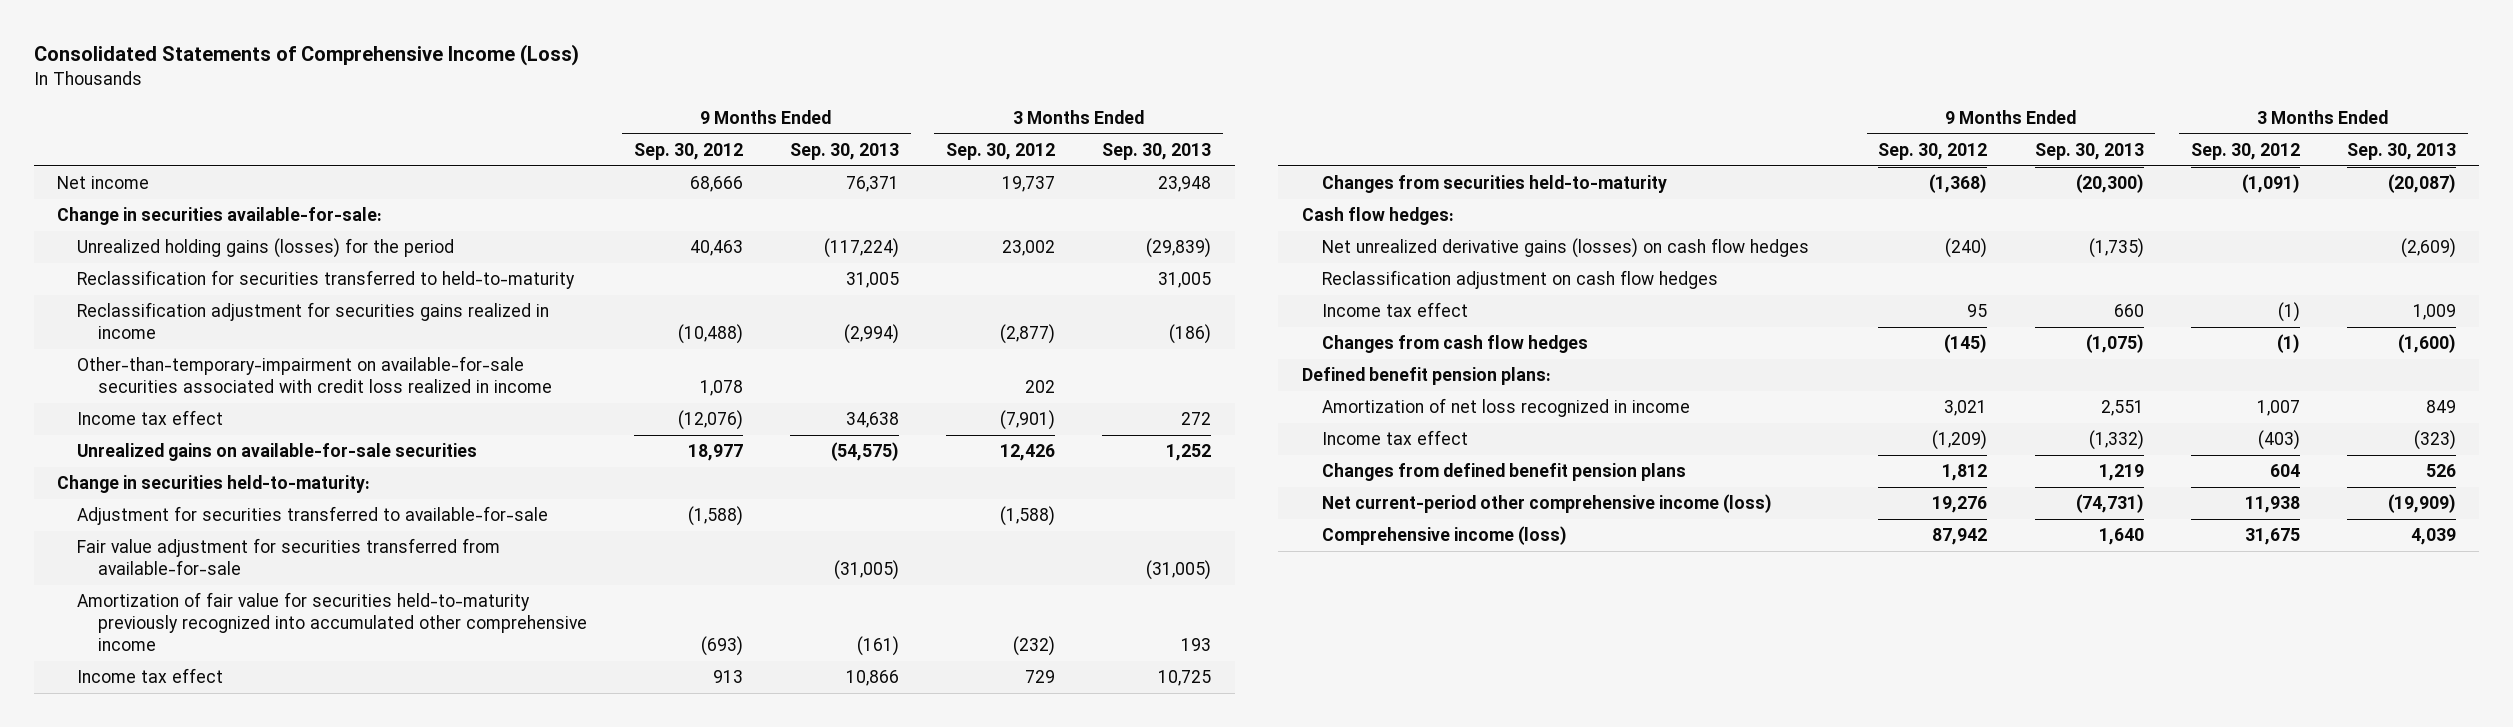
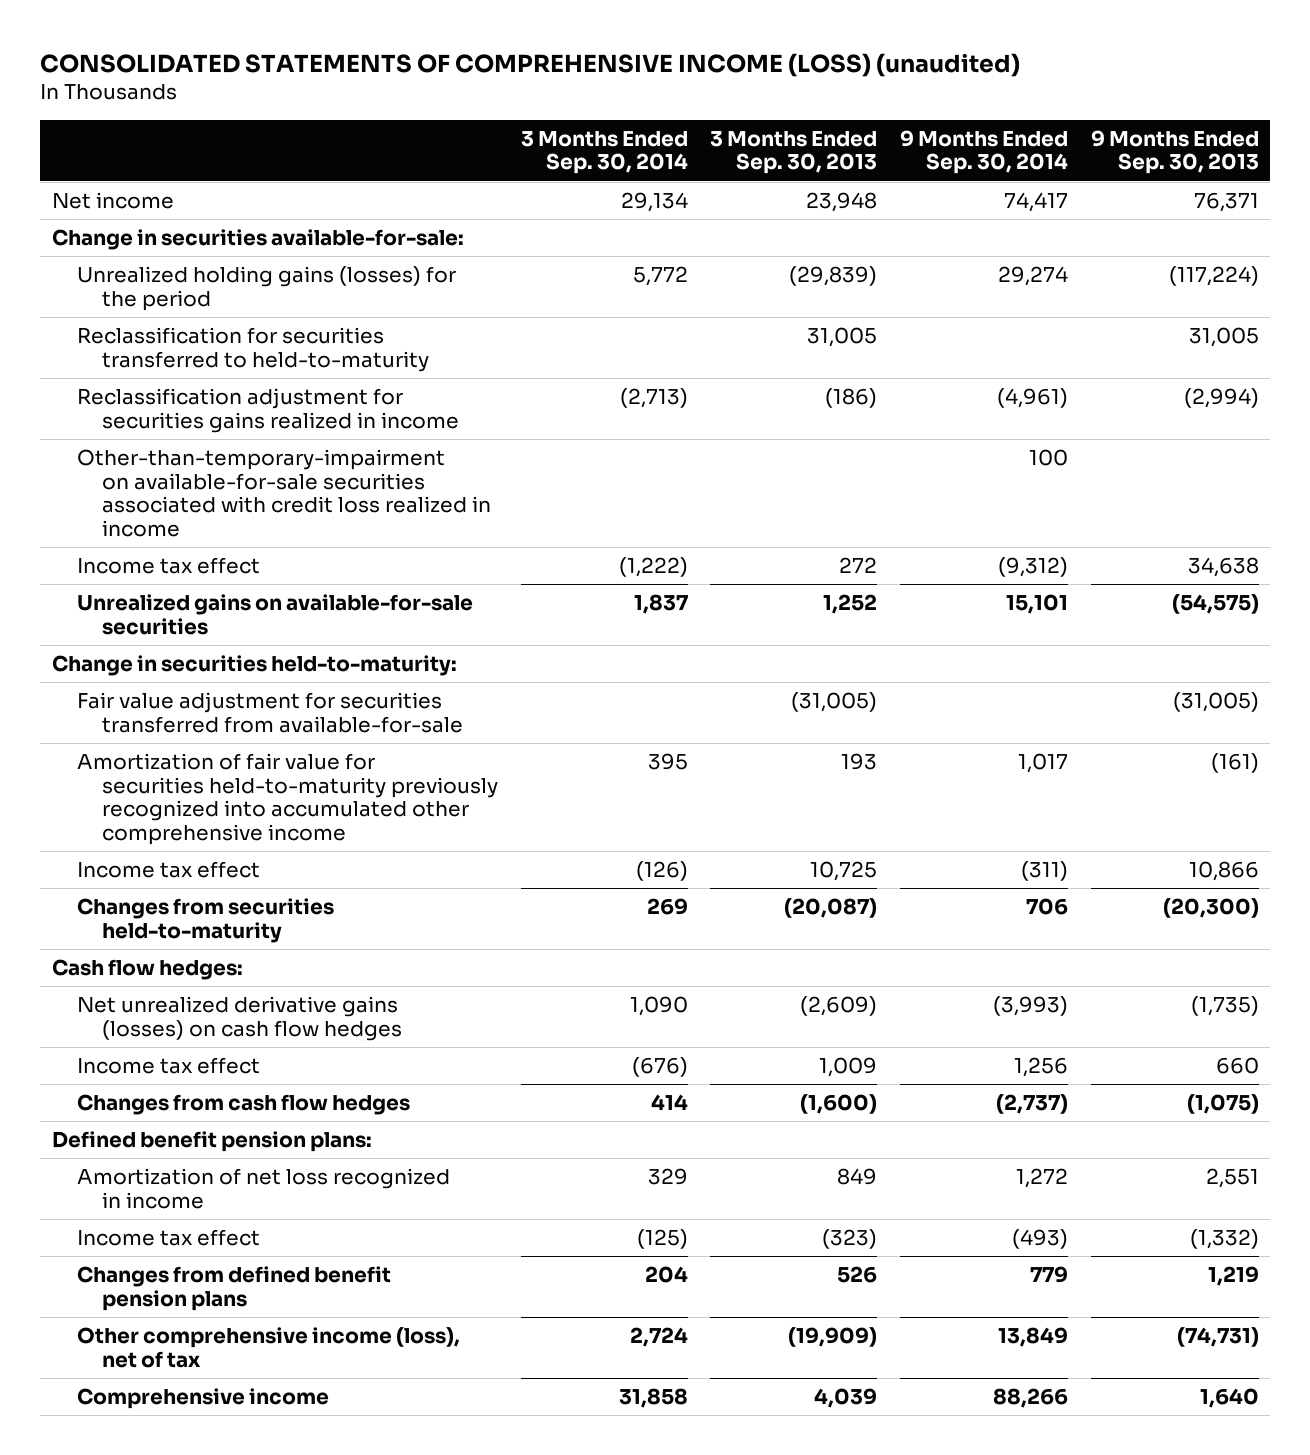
[33,43,579,66] Consolidated Statements of Comprehensive Income (Loss) -> [40,52,1021,77] CONSOLIDATED STATEMENTS OF COMPREHENSIVE INCOME (LOSS) (unaudited)
[633,142,743,160] Sep. 30, 2012 -> none
[945,142,1055,160] Sep. 30, 2012 -> none
none -> [520,130,688,175] 3 Months Ended Sep. 30, 2014
none -> [900,129,1069,175] 9 Months Ended Sep. 30, 2014
[77,506,549,526] Adjustment for securities transferred to available-for-sale -> none
[1322,270,1719,290] Reclassification adjustment on cash flow hedges -> none
[1322,494,1773,514] Net current-period other comprehensive income (loss) -> [76,1327,460,1368] Other comprehensive income (loss), net of tax
[1322,526,1568,546] Comprehensive income (loss) -> [76,1388,329,1410] Comprehensive income

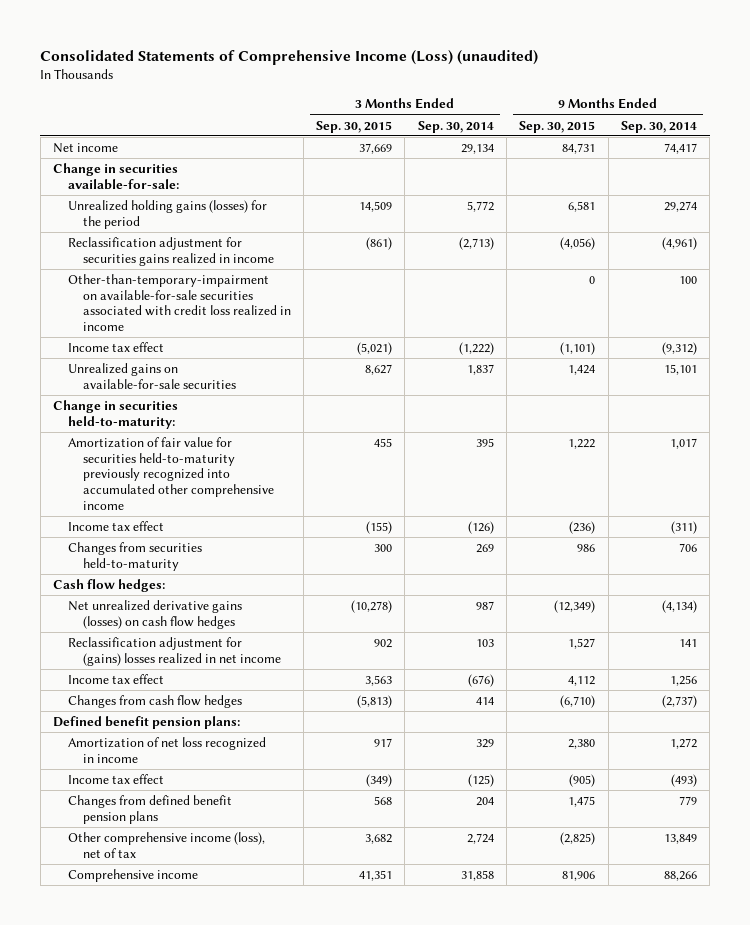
[40,52,1021,77] CONSOLIDATED STATEMENTS OF COMPREHENSIVE INCOME (LOSS) (unaudited) -> [40,50,539,66] Consolidated Statements of Comprehensive Income (Loss) (unaudited)
[710,130,878,175] 3 Months Ended Sep. 30, 2013 -> none
[1090,129,1259,175] 9 Months Ended Sep. 30, 2013 -> none
none -> [316,120,393,133] Sep. 30, 2015
none -> [519,120,596,133] Sep. 30, 2015
[76,327,430,372] Reclassification for securities transferred to held-to-maturity -> none
[76,692,464,733] Fair value adjustment for securities transferred from available-for-sale -> none
[629,996,688,1017] 1,090 -> [475,601,494,611] 987
[993,996,1069,1017] (3,993) -> [661,600,697,614] (4,134)
none -> [67,637,281,666] Reclassification adjustment for (gains) losses realized in net income

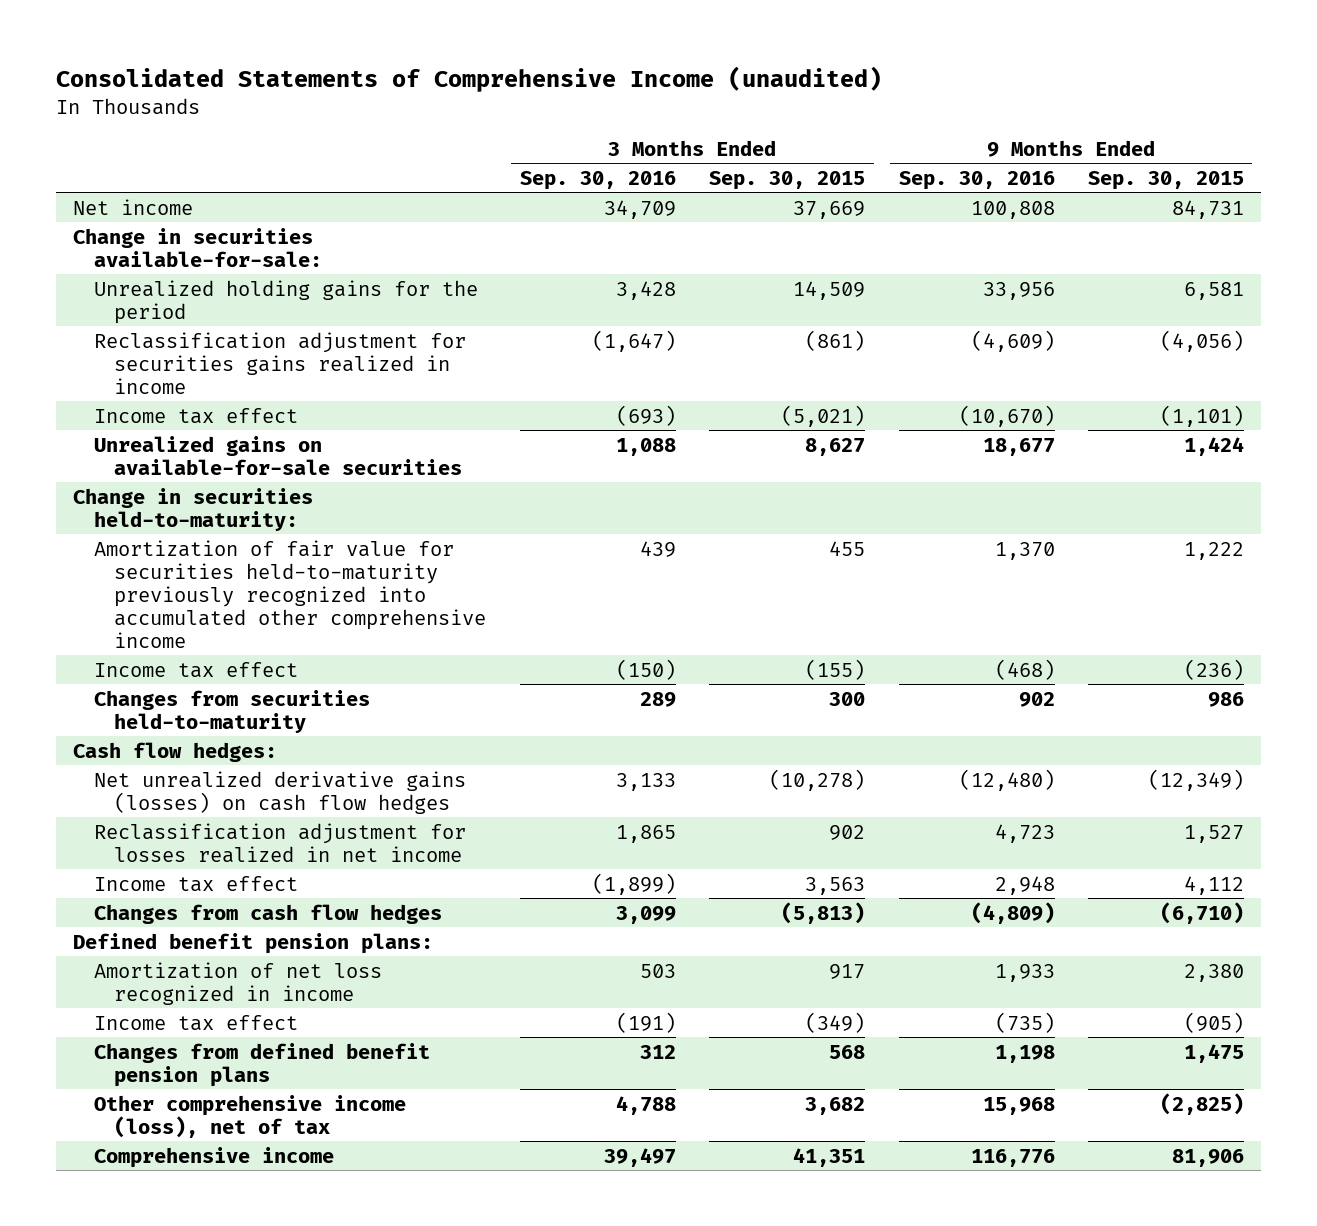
[40,50,539,66] Consolidated Statements of Comprehensive Income (Loss) (unaudited) -> [56,66,883,93] Consolidated Statements of Comprehensive Income (unaudited)
[417,120,494,133] Sep. 30, 2014 -> none
[620,120,697,133] Sep. 30, 2014 -> none
none -> [519,170,676,190] Sep. 30, 2016
none -> [898,170,1055,190] Sep. 30, 2016
[67,200,267,229] Unrealized holding gains (losses) for the period -> [93,279,478,324] Unrealized holding gains for the period
[67,274,291,332] Other-than-temporary-impairment on available-for-sale securities associated with credit loss realized in income -> none
[67,637,281,666] Reclassification adjustment for (gains) losses realized in net income -> [93,822,466,863] Reclassification adjustment for losses realized in net income

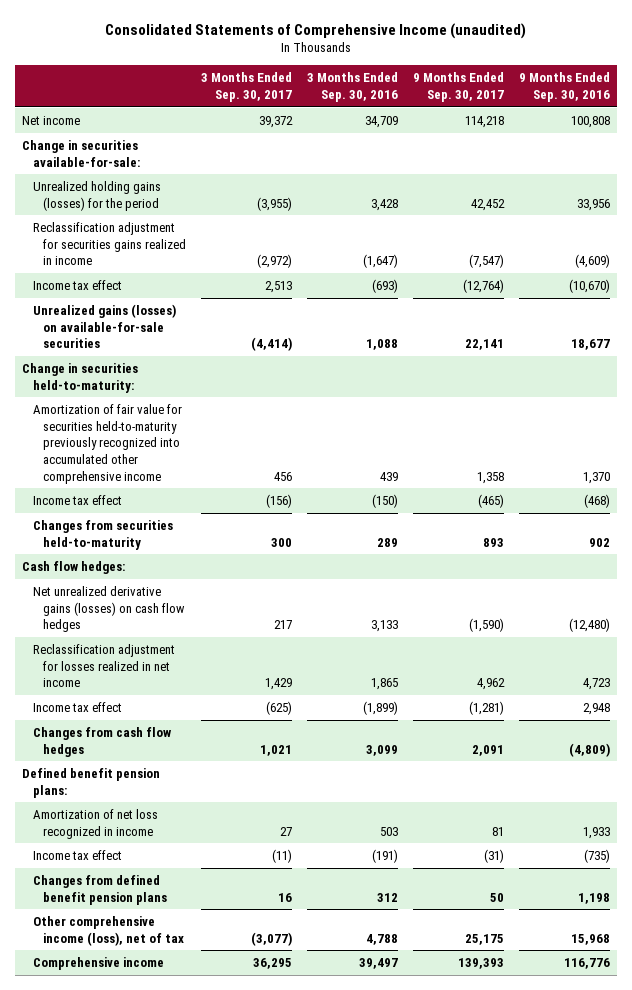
[709,170,866,190] Sep. 30, 2015 -> none
[1088,170,1245,190] Sep. 30, 2015 -> none
none -> [201,72,293,102] 3 Months Ended Sep. 30, 2017
none -> [413,72,505,102] 9 Months Ended Sep. 30, 2017
[93,279,478,324] Unrealized holding gains for the period -> [32,180,161,211] Unrealized holding gains (losses) for the period
[93,435,463,475] Unrealized gains on available-for-sale securities -> [32,303,176,349] Unrealized gains (losses) on available-for-sale securities

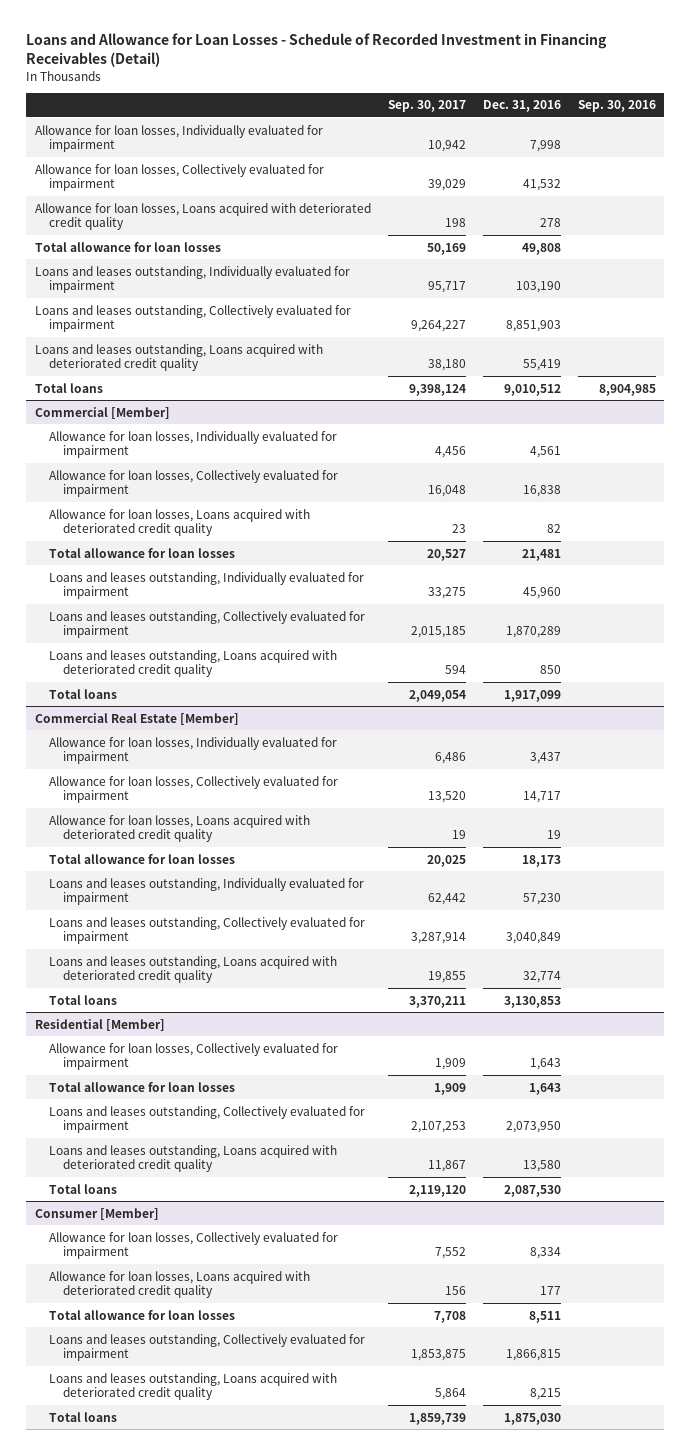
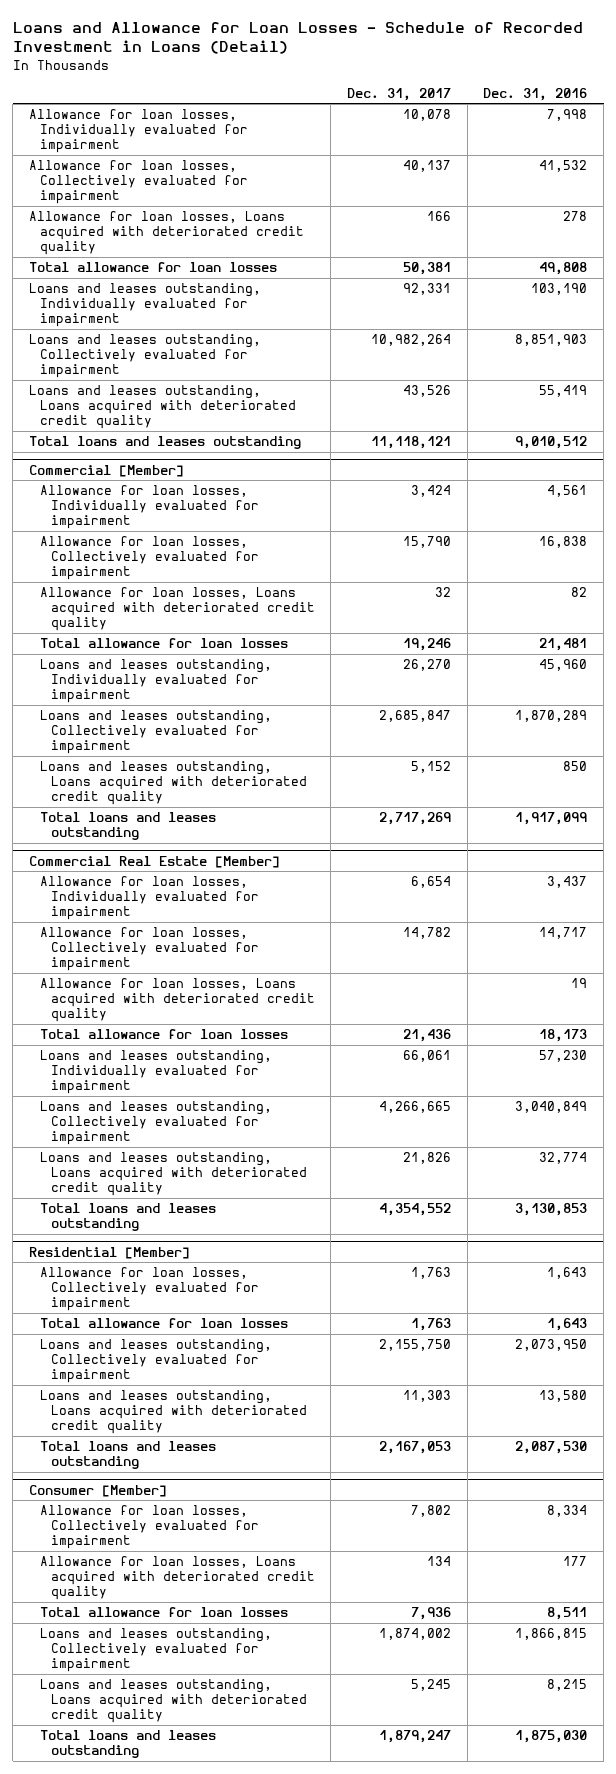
[26,33,608,68] Loans and Allowance for Loan Losses - Schedule of Recorded Investment in Financing Receivables (Detail) -> [12,21,583,55] Loans and Allowance for Loan Losses - Schedule of Recorded Investment in Loans (Detail)
[387,100,466,113] Sep. 30, 2017 -> none
[577,100,656,113] Sep. 30, 2016 -> none
none -> [347,87,452,101] Dec. 31, 2017
[34,382,103,393] Total loans -> [29,436,302,450] Total loans and leases outstanding
[49,688,118,699] Total loans -> [39,812,216,841] Total loans and leases outstanding
[49,994,118,1005] Total loans -> [39,1203,216,1232] Total loans and leases outstanding
[49,1183,118,1194] Total loans -> [39,1441,216,1470] Total loans and leases outstanding
[49,1411,118,1422] Total loans -> [39,1730,216,1759] Total loans and leases outstanding

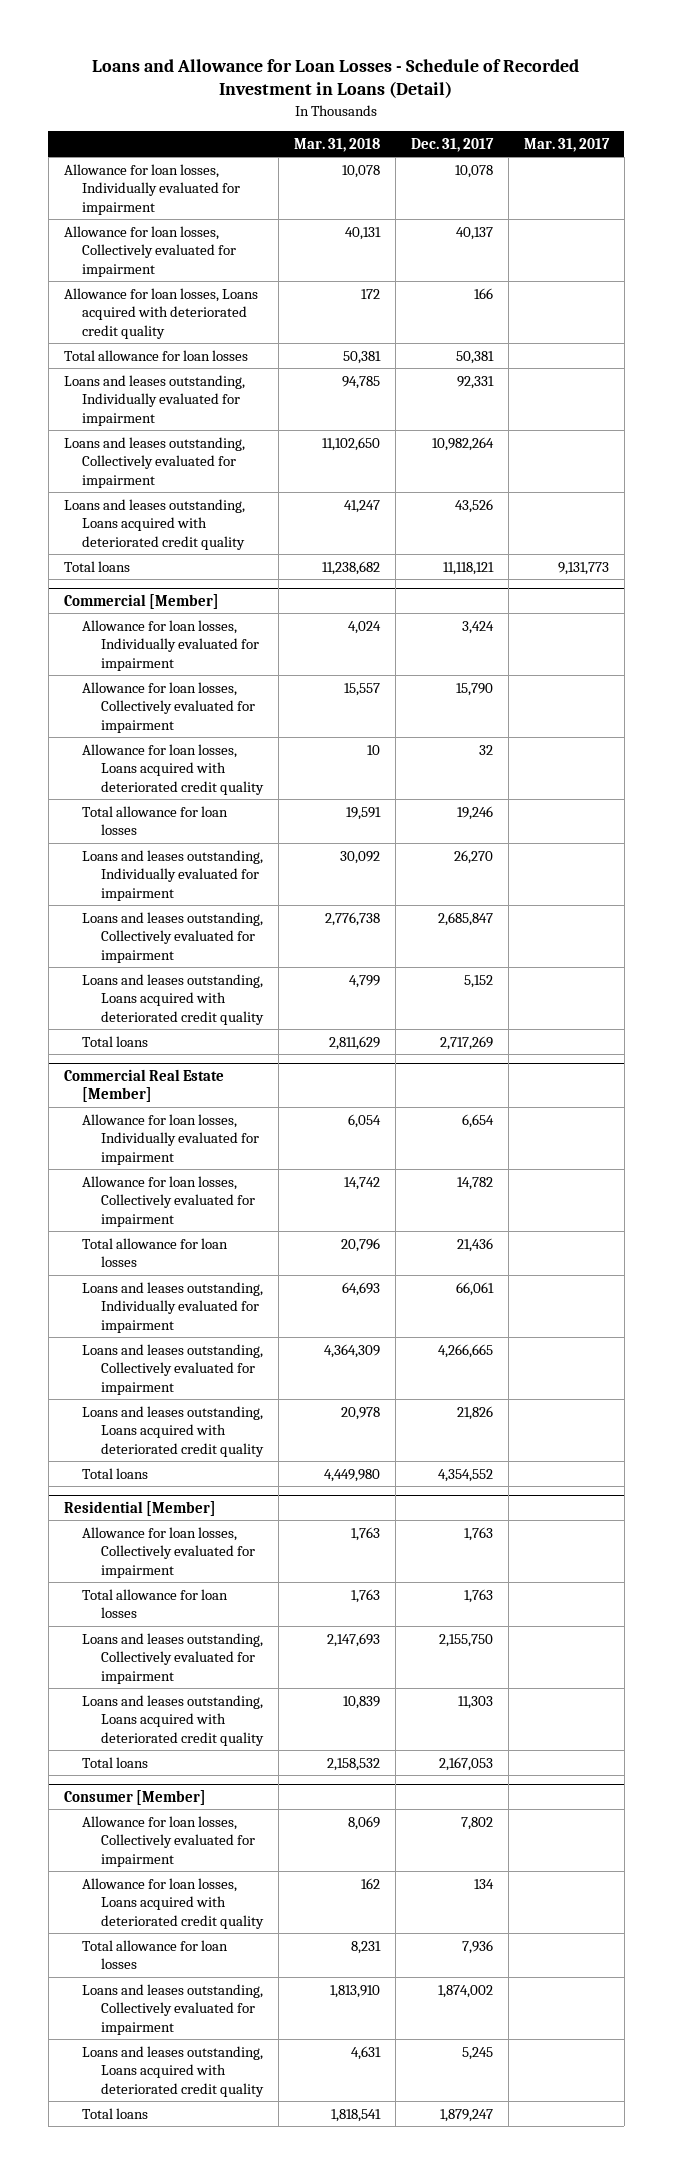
[483,87,588,101] Dec. 31, 2016 -> none
none -> [294,137,381,152] Mar. 31, 2018
none -> [523,137,610,152] Mar. 31, 2017
[29,436,302,450] Total loans and leases outstanding -> [63,560,130,572] Total loans
[39,812,216,841] Total loans and leases outstanding -> [82,1035,149,1047] Total loans
[39,978,315,1022] Allowance for loan losses, Loans acquired with deteriorated credit quality -> none
[39,1203,216,1232] Total loans and leases outstanding -> [82,1467,149,1479] Total loans
[39,1441,216,1470] Total loans and leases outstanding -> [82,1756,149,1768] Total loans
[39,1730,216,1759] Total loans and leases outstanding -> [82,2107,149,2119] Total loans

